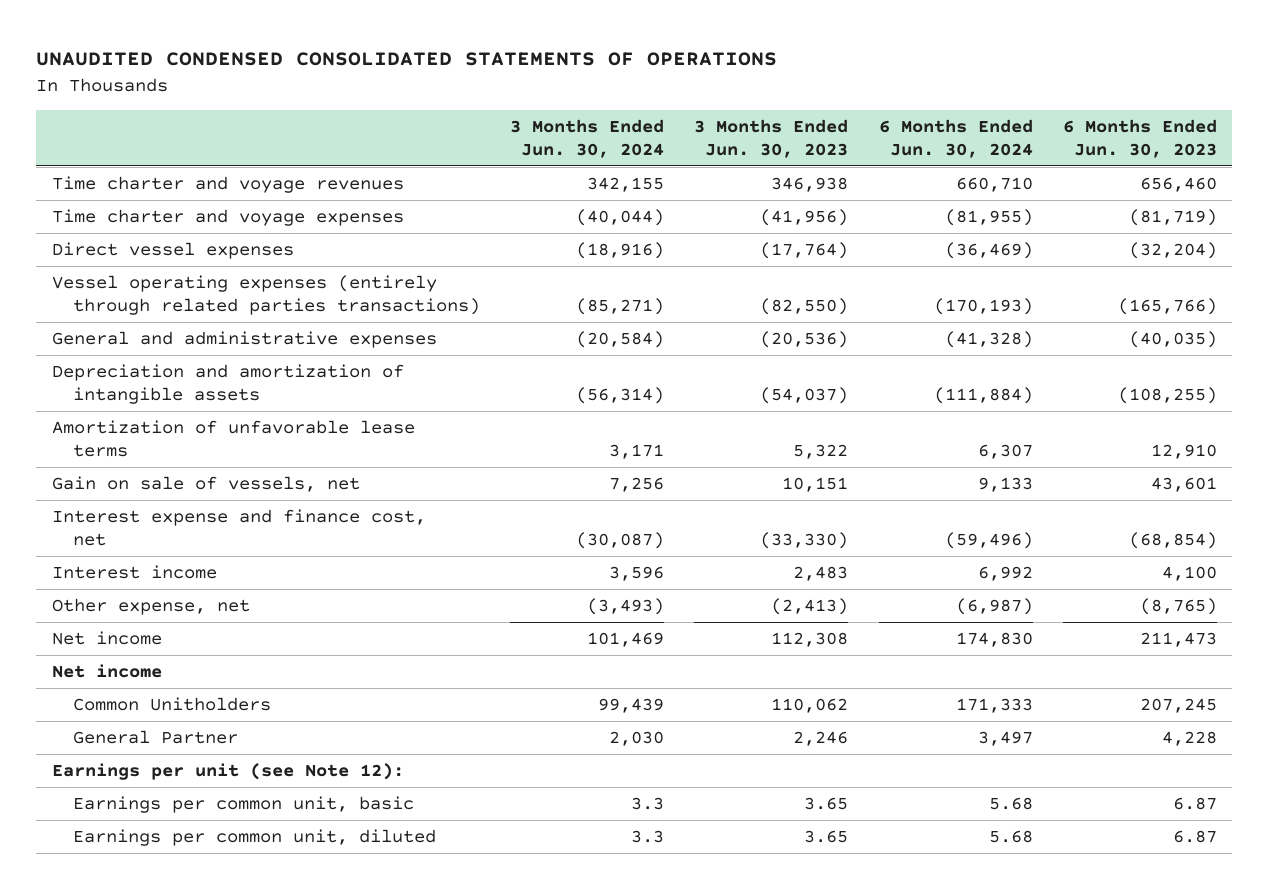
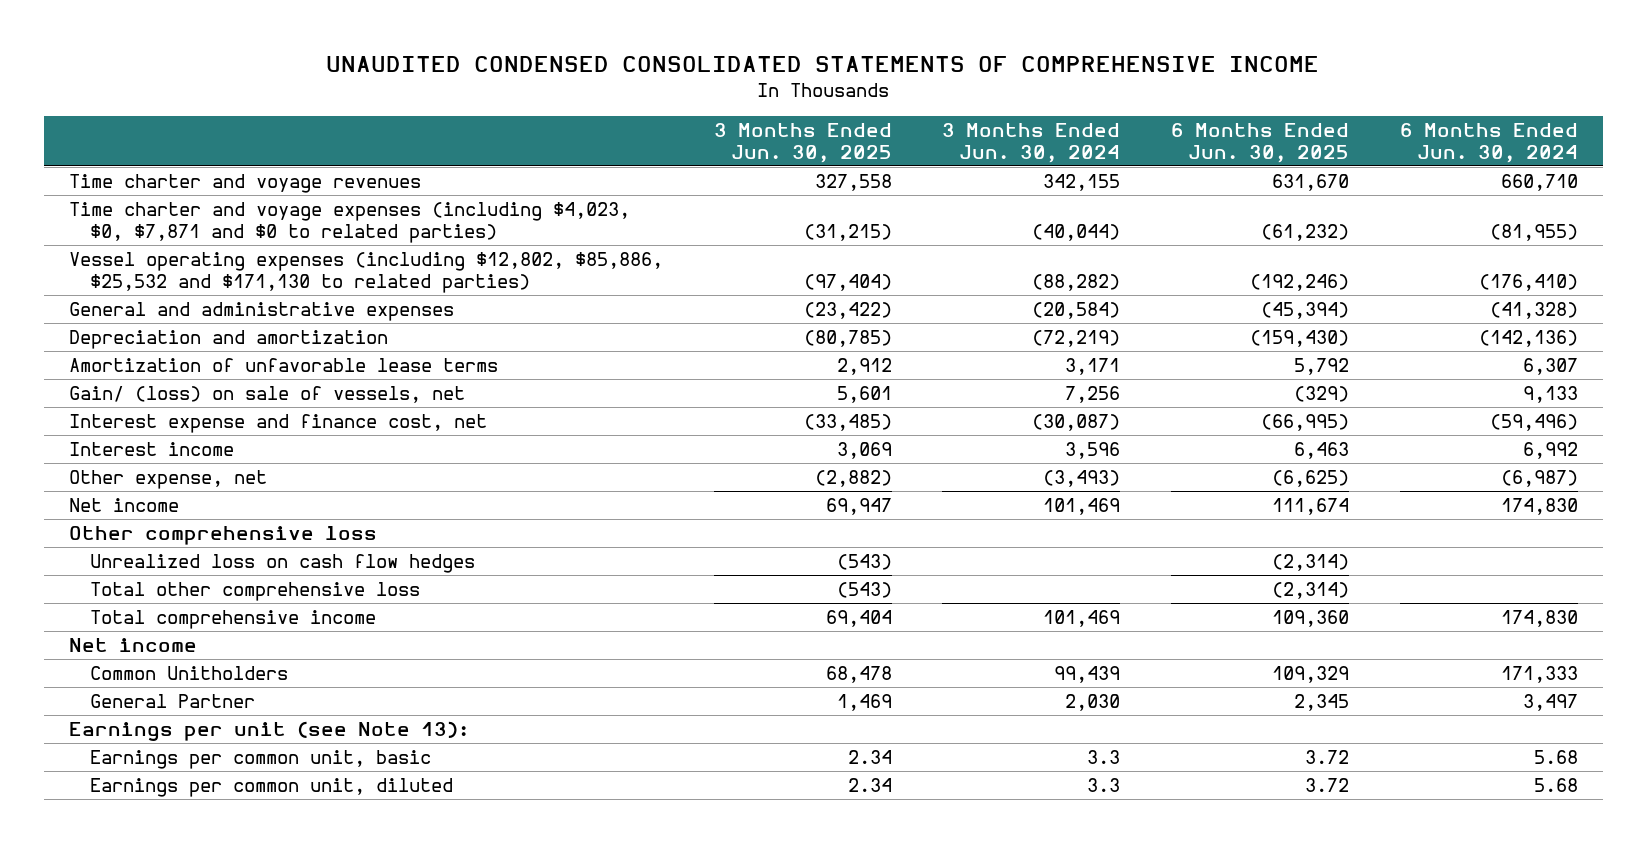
[36,52,778,67] UNAUDITED CONDENSED CONSOLIDATED STATEMENTS OF OPERATIONS -> [326,56,1320,73] UNAUDITED CONDENSED CONSOLIDATED STATEMENTS OF COMPREHENSIVE INCOME
[694,118,849,158] 3 Months Ended Jun. 30, 2023 -> none
[1063,118,1218,158] 6 Months Ended Jun. 30, 2023 -> none
none -> [713,123,892,163] 3 Months Ended Jun. 30, 2025
none -> [1170,123,1349,163] 6 Months Ended Jun. 30, 2025
[51,242,294,260] Direct vessel expenses -> none
[51,209,404,227] Time charter and voyage expenses -> [69,202,631,243] Time charter and voyage expenses (including $4,023, $0, $7,871 and $0 to related parties)
[51,275,480,316] Vessel operating expenses (entirely through related parties transactions) -> [69,252,664,293] Vessel operating expenses (including $12,802, $85,886, $25,532 and $171,130 to related parties)
[576,298,665,316] (85,271) -> [1032,273,1121,291] (88,282)
[933,298,1033,316] (170,193) -> [1478,273,1578,291] (176,410)
[51,364,404,405] Depreciation and amortization of intangible assets -> [69,330,389,350] Depreciation and amortization
[576,387,665,405] (56,314) -> [1032,330,1121,348] (72,219)
[933,387,1033,405] (111,884) -> [1478,330,1578,348] (142,136)
[51,476,360,493] Gain on sale of vessels, net -> [69,386,466,404] Gain/ (loss) on sale of vessels, net
none -> [69,526,378,546] Other comprehensive loss
none -> [90,554,476,574] Unrealized loss on cash flow hedges
none -> [90,582,421,602] Total other comprehensive loss
none -> [90,610,377,630] Total comprehensive income
[51,763,404,781] Earnings per unit (see Note 12): -> [69,721,470,742] Earnings per unit (see Note 13):

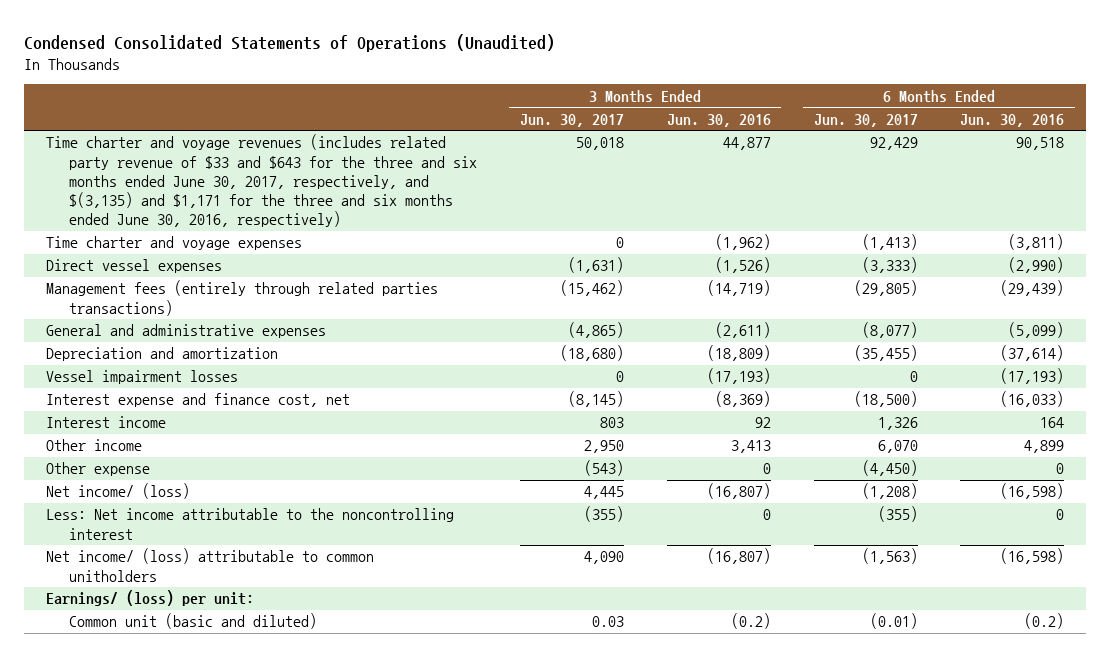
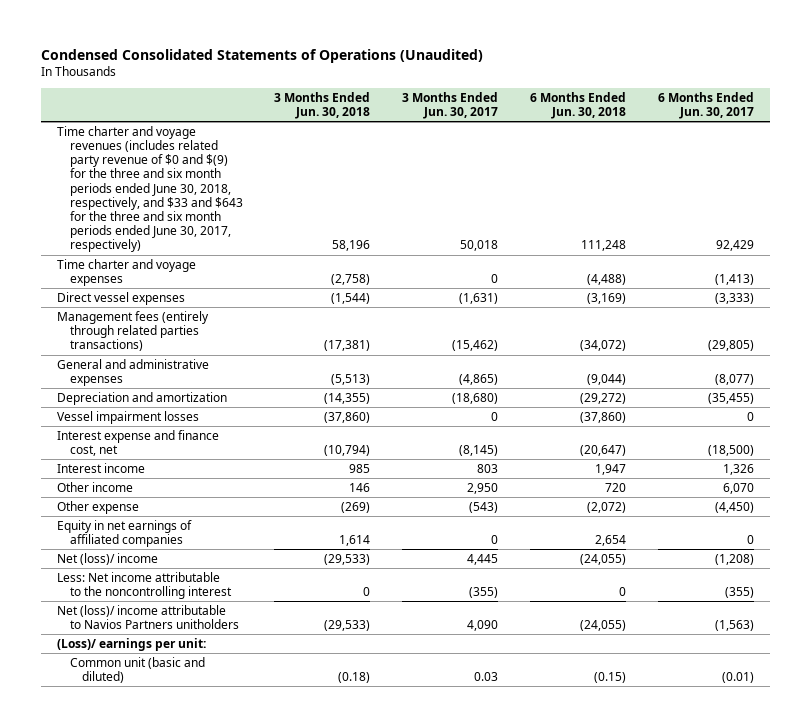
[666,113,771,127] Jun. 30, 2016 -> none
[960,113,1065,127] Jun. 30, 2016 -> none
none -> [274,91,371,119] 3 Months Ended Jun. 30, 2018
none -> [530,91,627,119] 6 Months Ended Jun. 30, 2018
[45,134,478,228] Time charter and voyage revenues (includes related party revenue of $33 and $643 for the three and six months ended June 30, 2017, respectively, and $(3,135) and $1,171 for the three and six months ended June 30, 2016, respectively) -> [57,125,243,253] Time charter and voyage revenues (includes related party revenue of $0 and $(9) for the three and six month periods ended June 30, 2018, respectively, and $33 and $643 for the three and six month periods ended June 30, 2017, respectively)
none -> [57,519,193,548] Equity in net earnings of affiliated companies
[45,483,190,500] Net income/ (loss) -> [57,552,159,565] Net (loss)/ income
[45,548,374,582] Net income/ (loss) attributable to common unitholders -> [57,604,239,630] Net (loss)/ income attributable to Navios Partners unitholders
[45,590,254,607] Earnings/ (loss) per unit: -> [57,637,207,651] (Loss)/ earnings per unit:

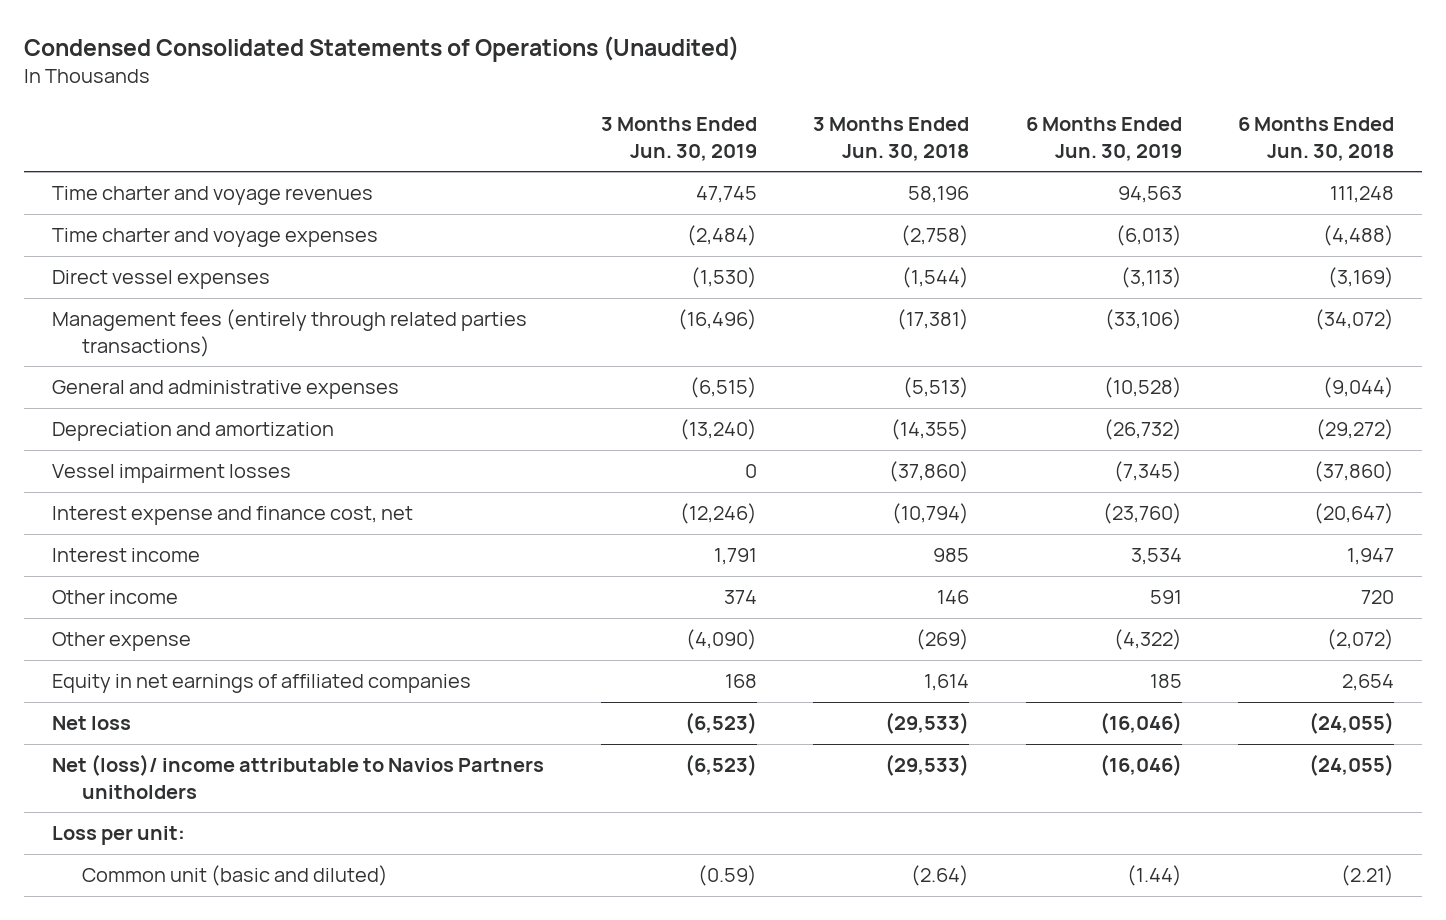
[402,91,499,119] 3 Months Ended Jun. 30, 2017 -> none
[657,91,754,119] 6 Months Ended Jun. 30, 2017 -> none
none -> [600,117,757,161] 3 Months Ended Jun. 30, 2019
none -> [1025,117,1182,161] 6 Months Ended Jun. 30, 2019
[57,125,243,253] Time charter and voyage revenues (includes related party revenue of $0 and $(9) for the three and six month periods ended June 30, 2018, respectively, and $33 and $643 for the three and six month periods ended June 30, 2017, respectively) -> [52,186,374,206] Time charter and voyage revenues
[57,571,232,600] Less: Net income attributable to the noncontrolling interest -> none
[57,552,159,565] Net (loss)/ income -> [52,716,132,731] Net loss
[57,637,207,651] (Loss)/ earnings per unit: -> [52,826,186,846] Loss per unit:
[338,672,371,684] (0.18) -> [911,865,970,887] (2.64)
[594,672,627,684] (0.15) -> [1341,865,1395,887] (2.21)

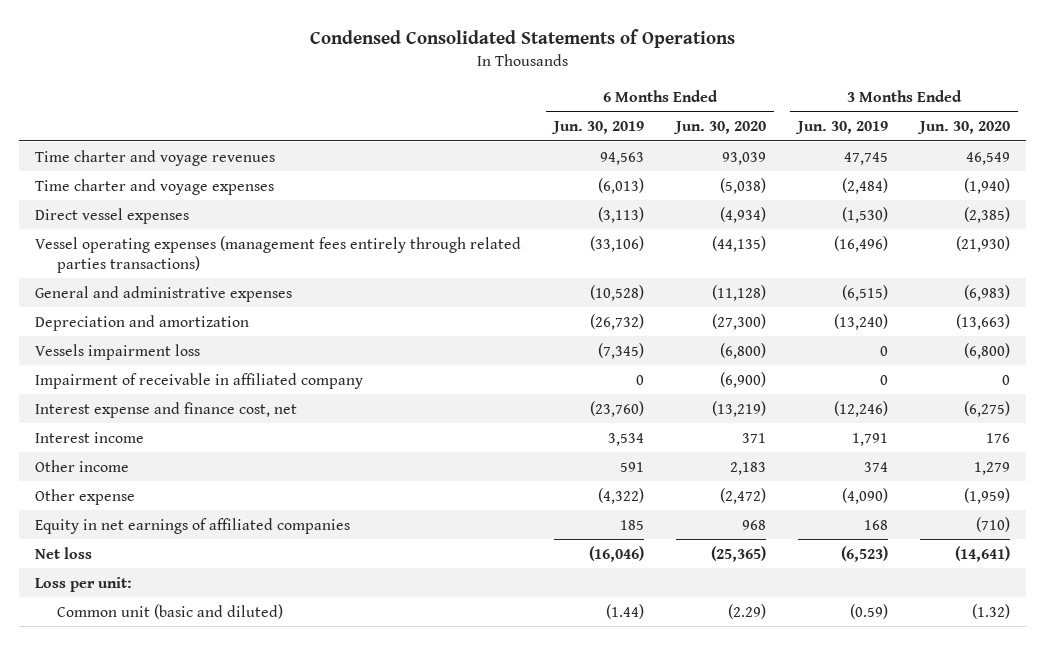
[24,35,740,62] Condensed Consolidated Statements of Operations (Unaudited) -> [309,29,735,49] Condensed Consolidated Statements of Operations
[813,117,970,161] 3 Months Ended Jun. 30, 2018 -> none
[1238,117,1395,161] 6 Months Ended Jun. 30, 2018 -> none
none -> [672,121,766,135] Jun. 30, 2020
none -> [917,121,1011,135] Jun. 30, 2020
[52,309,528,357] Management fees (entirely through related parties transactions) -> [35,235,522,273] Vessel operating expenses (management fees entirely through related parties transactions)
[52,464,292,484] Vessel impairment losses -> [35,343,201,360] Vessels impairment loss
none -> [35,372,364,389] Impairment of receivable in affiliated company
[52,754,545,799] Net (loss)/ income attributable to Navios Partners unitholders -> none

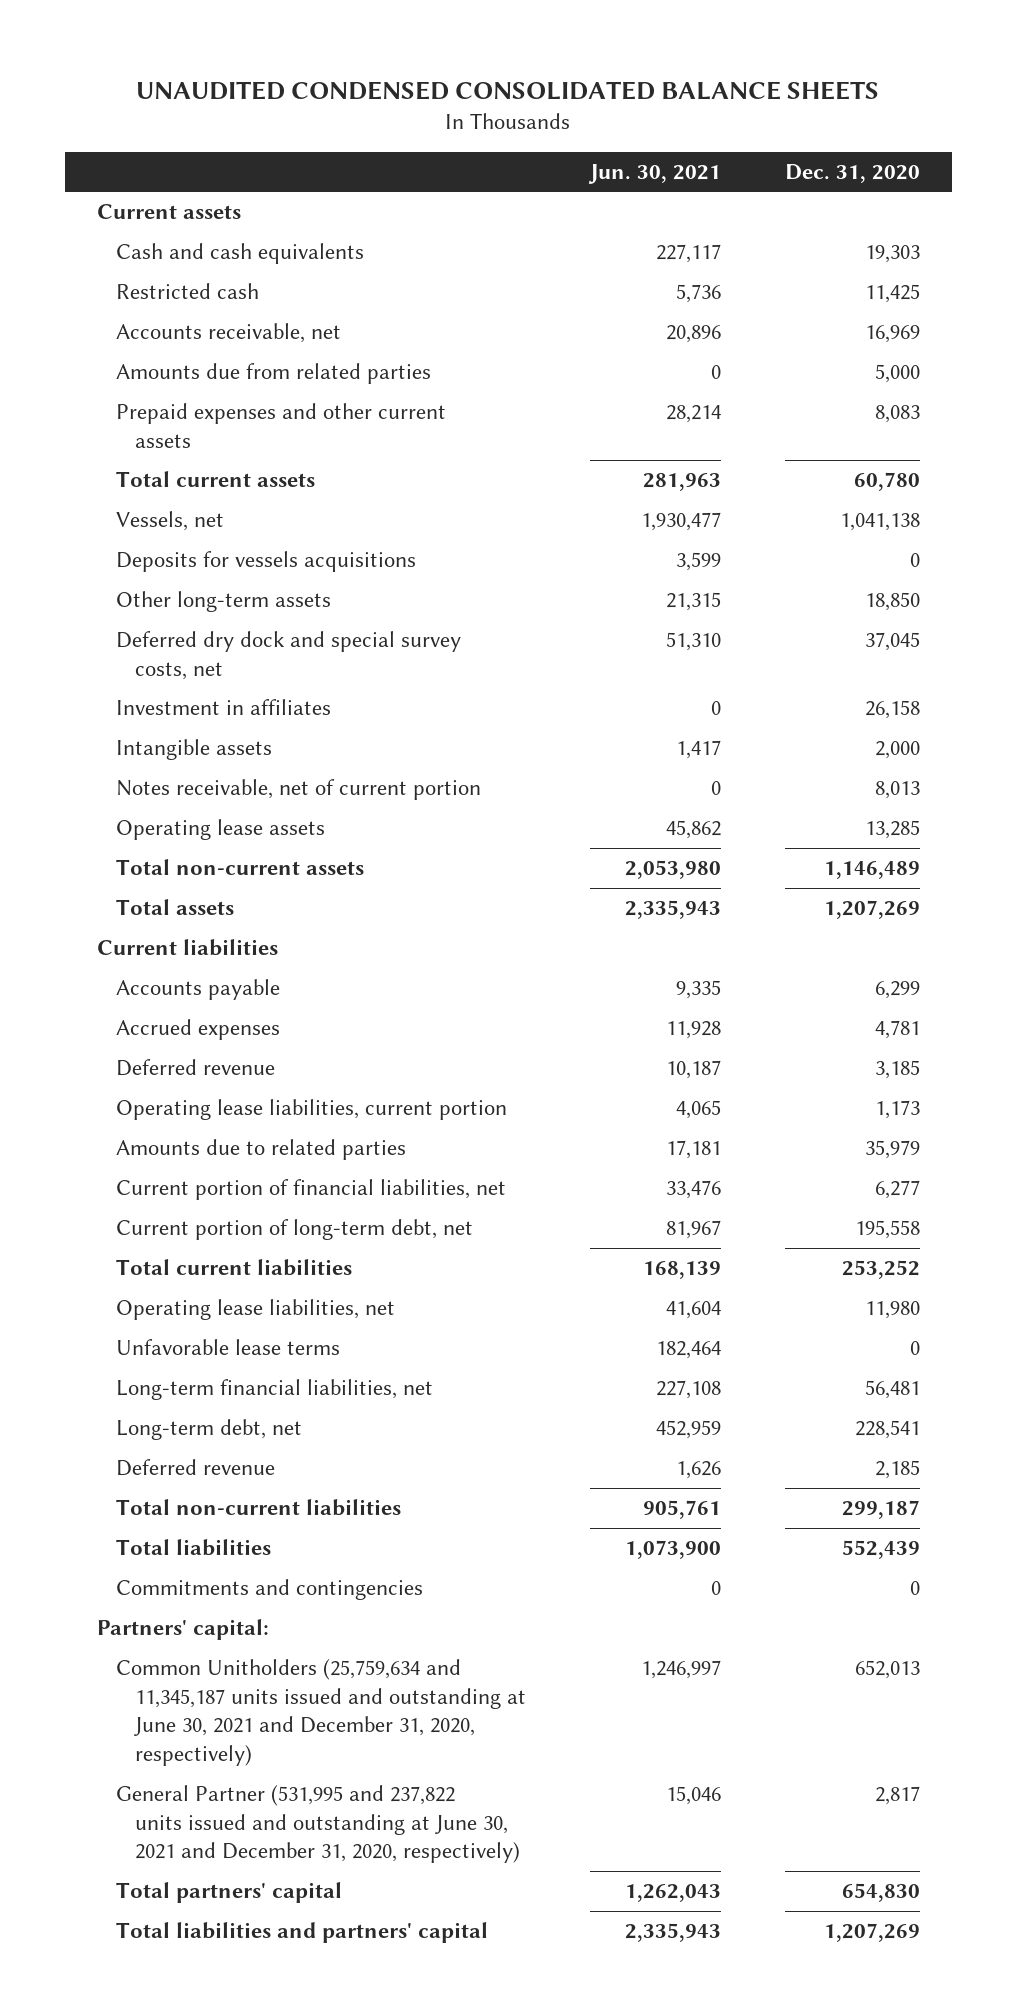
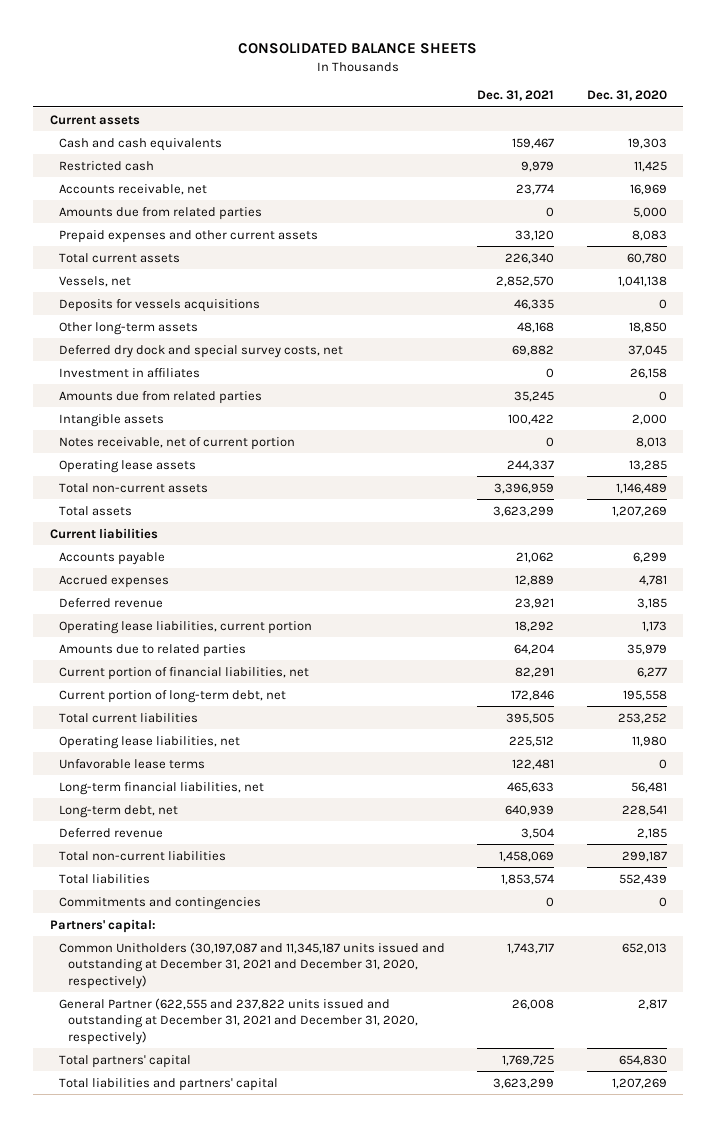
[136,81,880,101] UNAUDITED CONDENSED CONSOLIDATED BALANCE SHEETS -> [238,43,478,55] CONSOLIDATED BALANCE SHEETS
[587,163,721,184] Jun. 30, 2021 -> none
none -> [477,90,555,102] Dec. 31, 2021
none -> [58,390,262,404] Amounts due from related parties
[115,1659,526,1767] Common Unitholders (25,759,634 and 11,345,187 units issued and outstanding at June 30, 2021 and December 31, 2020, respectively) -> [58,941,445,989] Common Unitholders (30,197,087 and 11,345,187 units issued and outstanding at December 31, 2021 and December 31, 2020, respectively)
[115,1785,520,1864] General Partner (531,995 and 237,822 units issued and outstanding at June 30, 2021 and December 31, 2020, respectively) -> [58,997,418,1045] General Partner (622,555 and 237,822 units issued and outstanding at December 31, 2021 and December 31, 2020, respectively)

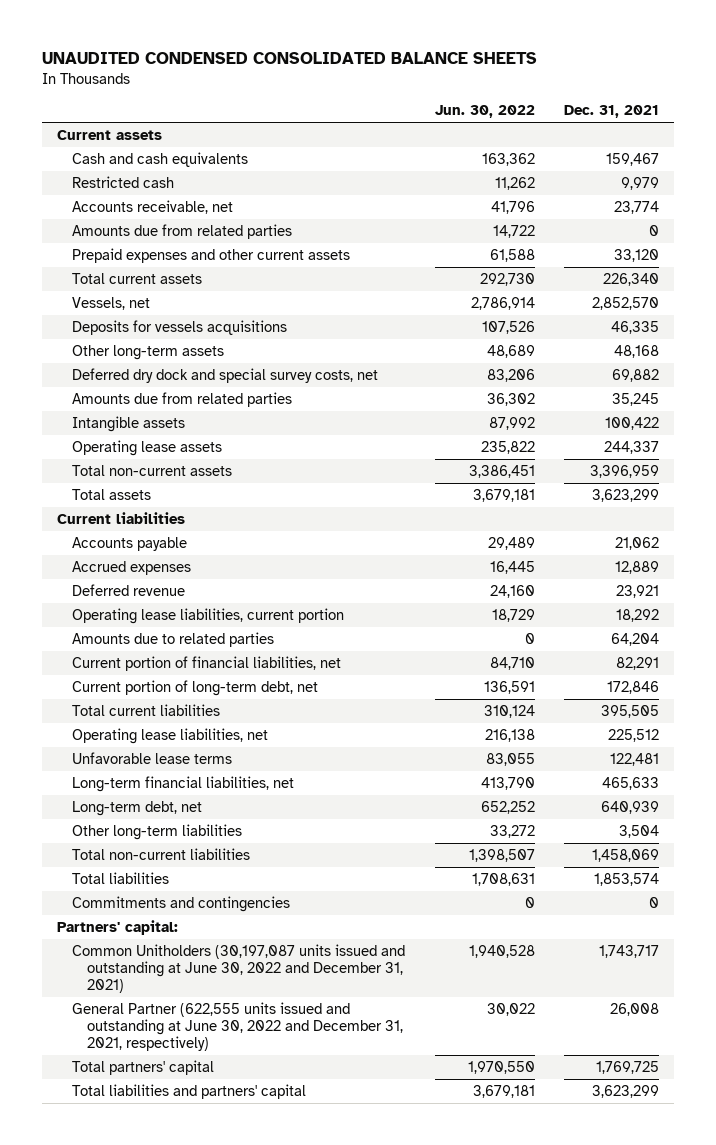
[238,43,478,55] CONSOLIDATED BALANCE SHEETS -> [41,52,537,65] UNAUDITED CONDENSED CONSOLIDATED BALANCE SHEETS
[587,90,668,102] Dec. 31, 2020 -> none
none -> [434,105,535,119] Jun. 30, 2022
[58,367,200,378] Investment in affiliates -> none
[58,436,295,450] Notes receivable, net of current portion -> none
[58,827,163,838] Deferred revenue -> [71,823,242,840] Other long-term liabilities
[58,941,445,989] Common Unitholders (30,197,087 and 11,345,187 units issued and outstanding at December 31, 2021 and December 31, 2020, respectively) -> [71,943,405,993] Common Unitholders (30,197,087 units issued and outstanding at June 30, 2022 and December 31, 2021)
[58,997,418,1045] General Partner (622,555 and 237,822 units issued and outstanding at December 31, 2021 and December 31, 2020, respectively) -> [71,1001,404,1051] General Partner (622,555 units issued and outstanding at June 30, 2022 and December 31, 2021, respectively)

